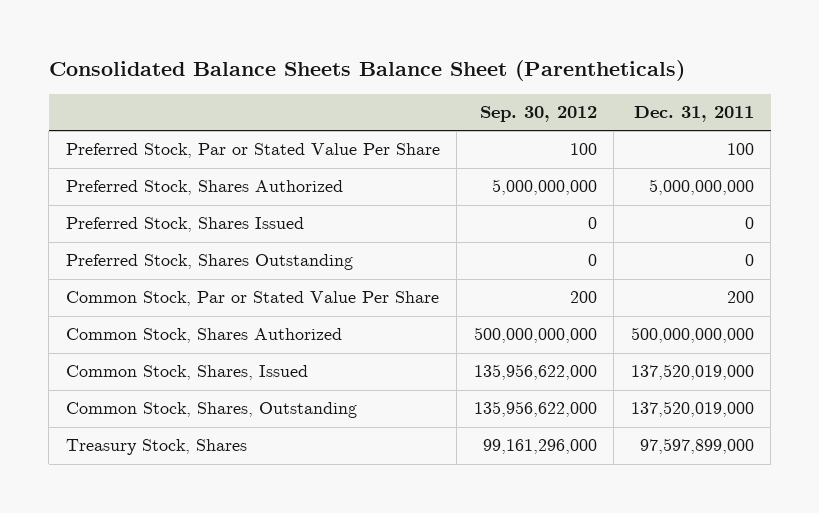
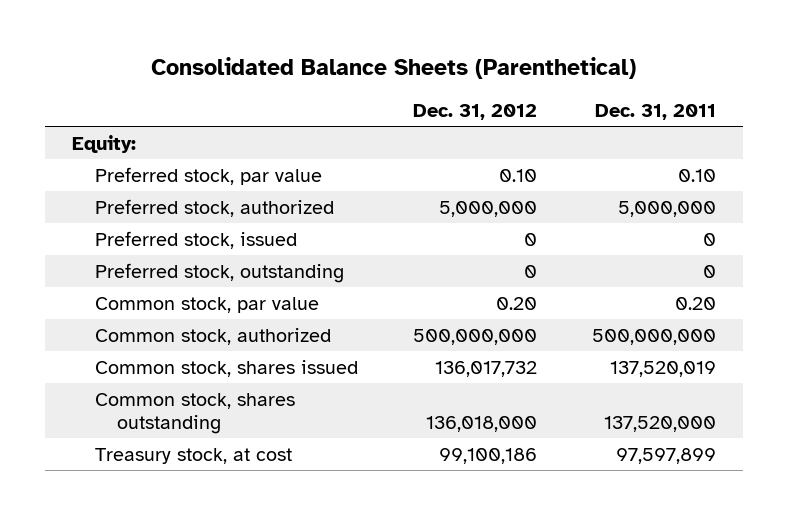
[48,60,685,82] Consolidated Balance Sheets Balance Sheet (Parentheticals) -> [151,57,637,80] Consolidated Balance Sheets (Parenthetical)
[479,106,597,123] Sep. 30, 2012 -> none
none -> [412,104,537,121] Dec. 31, 2012
none -> [72,134,137,153] Equity:
[65,143,440,159] Preferred Stock, Par or Stated Value Per Share -> [94,166,322,185] Preferred stock, par value
[726,143,754,156] 100 -> [677,168,716,182] 0.10
[65,180,343,196] Preferred Stock, Shares Authorized -> [94,198,334,217] Preferred stock, authorized
[648,179,754,196] 5,000,000,000 -> [617,200,716,217] 5,000,000
[65,217,304,233] Preferred Stock, Shares Issued -> [94,230,297,249] Preferred stock, issued
[65,254,353,271] Preferred Stock, Shares Outstanding -> [94,262,344,283] Preferred stock, outstanding
[65,291,439,307] Common Stock, Par or Stated Value Per Share -> [94,296,319,313] Common stock, par value
[726,291,754,304] 200 -> [674,296,716,310] 0.20
[65,328,342,344] Common Stock, Shares Authorized -> [94,327,331,345] Common stock, authorized
[630,327,754,344] 500,000,000,000 -> [591,328,716,345] 500,000,000
[65,365,308,381] Common Stock, Shares, Issued -> [94,359,358,377] Common stock, shares issued
[630,364,754,381] 137,520,019,000 -> [609,360,716,377] 137,520,019
[65,402,357,419] Common Stock, Shares, Outstanding -> [94,392,295,434] Common stock, shares outstanding
[630,401,754,418] 137,520,019,000 -> [603,415,716,432] 137,520,000
[65,439,247,456] Treasury Stock, Shares -> [94,447,292,464] Treasury stock, at cost
[639,438,754,455] 97,597,899,000 -> [615,447,716,464] 97,597,899

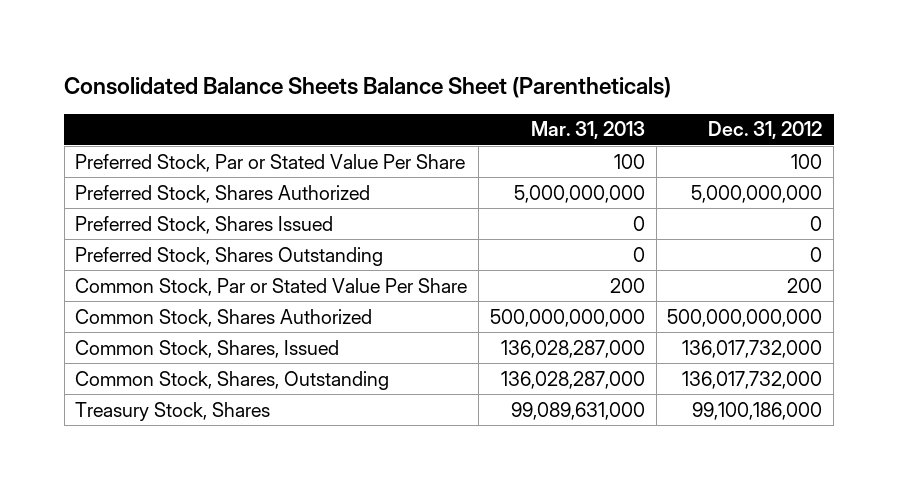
[151,57,637,80] Consolidated Balance Sheets (Parenthetical) -> [64,77,672,99] Consolidated Balance Sheets Balance Sheet (Parentheticals)
[594,104,716,121] Dec. 31, 2011 -> none
none -> [530,121,645,140] Mar. 31, 2013
[72,134,137,153] Equity: -> none
[94,166,322,185] Preferred stock, par value -> [75,153,466,172] Preferred Stock, Par or Stated Value Per Share
[498,168,537,182] 0.10 -> [791,153,823,169] 100
[94,198,334,217] Preferred stock, authorized -> [75,184,371,203] Preferred Stock, Shares Authorized
[438,200,537,217] 5,000,000 -> [691,184,823,203] 5,000,000,000
[94,230,297,249] Preferred stock, issued -> [75,215,334,234] Preferred Stock, Shares Issued
[94,262,344,283] Preferred stock, outstanding -> [75,246,384,266] Preferred Stock, Shares Outstanding
[94,296,319,313] Common stock, par value -> [75,277,468,296] Common Stock, Par or Stated Value Per Share
[495,296,537,310] 0.20 -> [787,277,823,293] 200
[94,327,331,345] Common stock, authorized -> [75,308,373,327] Common Stock, Shares Authorized
[412,328,537,345] 500,000,000 -> [667,308,823,327] 500,000,000,000
[94,359,358,377] Common stock, shares issued -> [75,339,340,358] Common Stock, Shares, Issued
[434,360,537,377] 136,017,732 -> [682,339,823,358] 136,017,732,000
[94,392,295,434] Common stock, shares outstanding -> [75,370,390,390] Common Stock, Shares, Outstanding
[425,415,537,432] 136,018,000 -> [682,370,823,389] 136,017,732,000
[94,447,292,464] Treasury stock, at cost -> [75,401,271,421] Treasury Stock, Shares
[438,447,537,464] 99,100,186 -> [692,401,823,420] 99,100,186,000

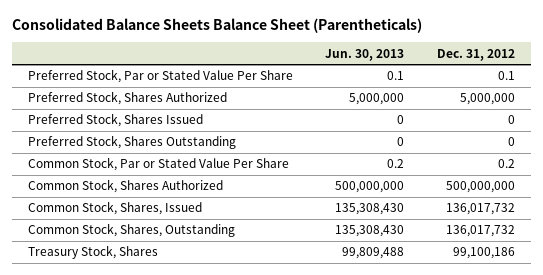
[530,121,645,140] Mar. 31, 2013 -> none
none -> [325,48,405,61] Jun. 30, 2013
[791,153,823,169] 100 -> [497,71,515,81] 0.1
[691,184,823,203] 5,000,000,000 -> [459,93,515,106] 5,000,000
[787,277,823,293] 200 -> [497,159,515,169] 0.2
[667,308,823,327] 500,000,000,000 -> [445,181,515,194] 500,000,000
[682,339,823,358] 136,017,732,000 -> [445,203,515,216] 136,017,732
[682,370,823,389] 136,017,732,000 -> [445,225,515,238] 136,017,732
[692,401,823,420] 99,100,186,000 -> [452,247,515,260] 99,100,186

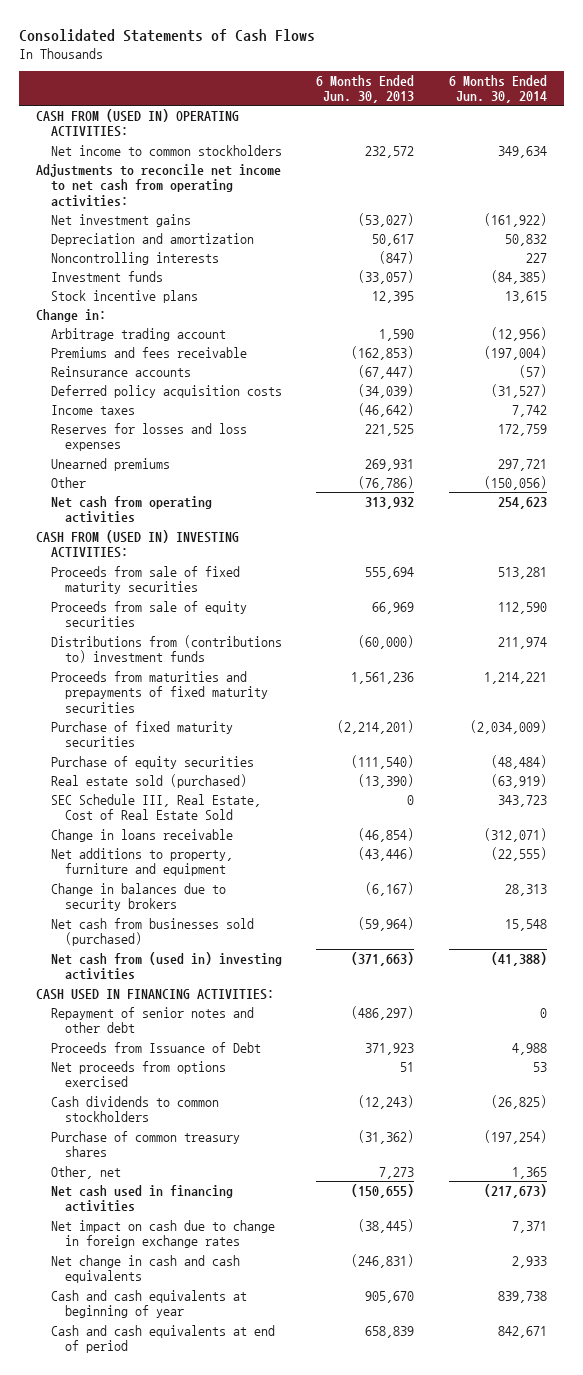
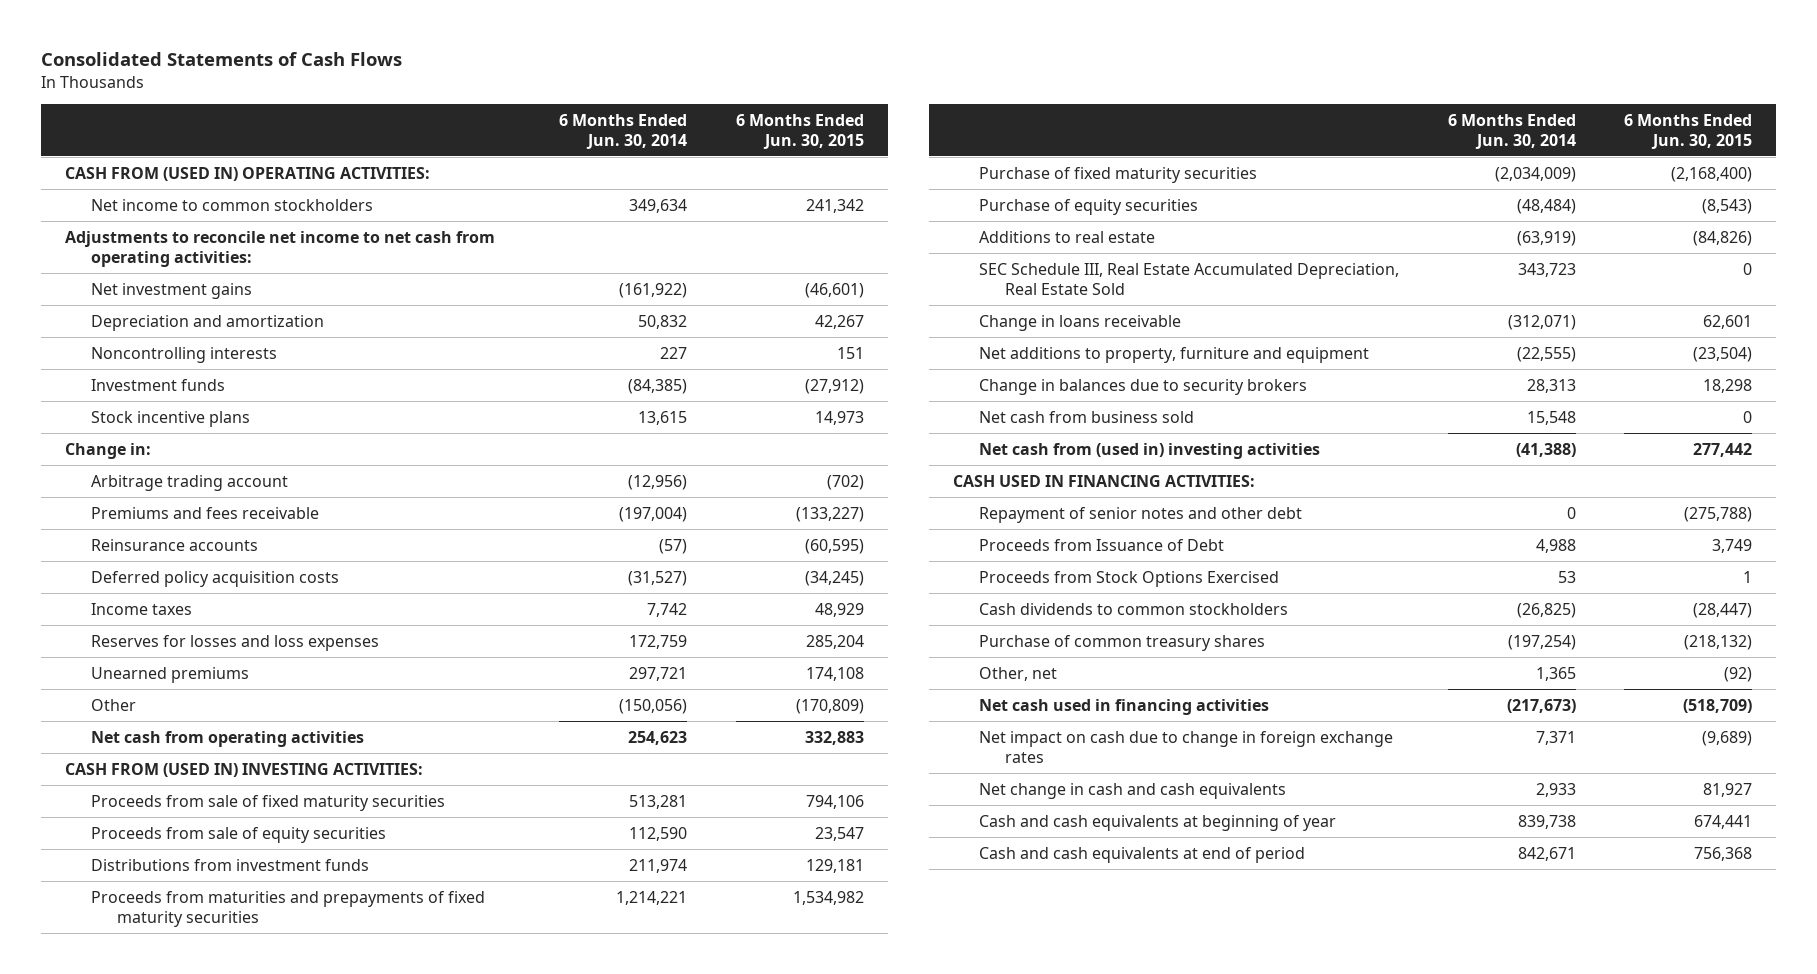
[316,74,415,104] 6 Months Ended Jun. 30, 2013 -> none
none -> [736,113,865,149] 6 Months Ended Jun. 30, 2015
[50,634,282,664] Distributions from (contributions to) investment funds -> [90,858,369,871] Distributions from investment funds
[50,773,247,788] Real estate sold (purchased) -> [979,230,1156,243] Additions to real estate
[50,793,261,821] SEC Schedule III, Real Estate, Cost of Real Estate Sold -> [979,262,1400,295] SEC Schedule III, Real Estate Accumulated Depreciation, Real Estate Sold
[50,917,254,947] Net cash from businesses sold (purchased) -> [979,410,1195,423] Net cash from business sold
[50,1060,226,1088] Net proceeds from options exercised -> [979,570,1280,587] Proceeds from Stock Options Exercised

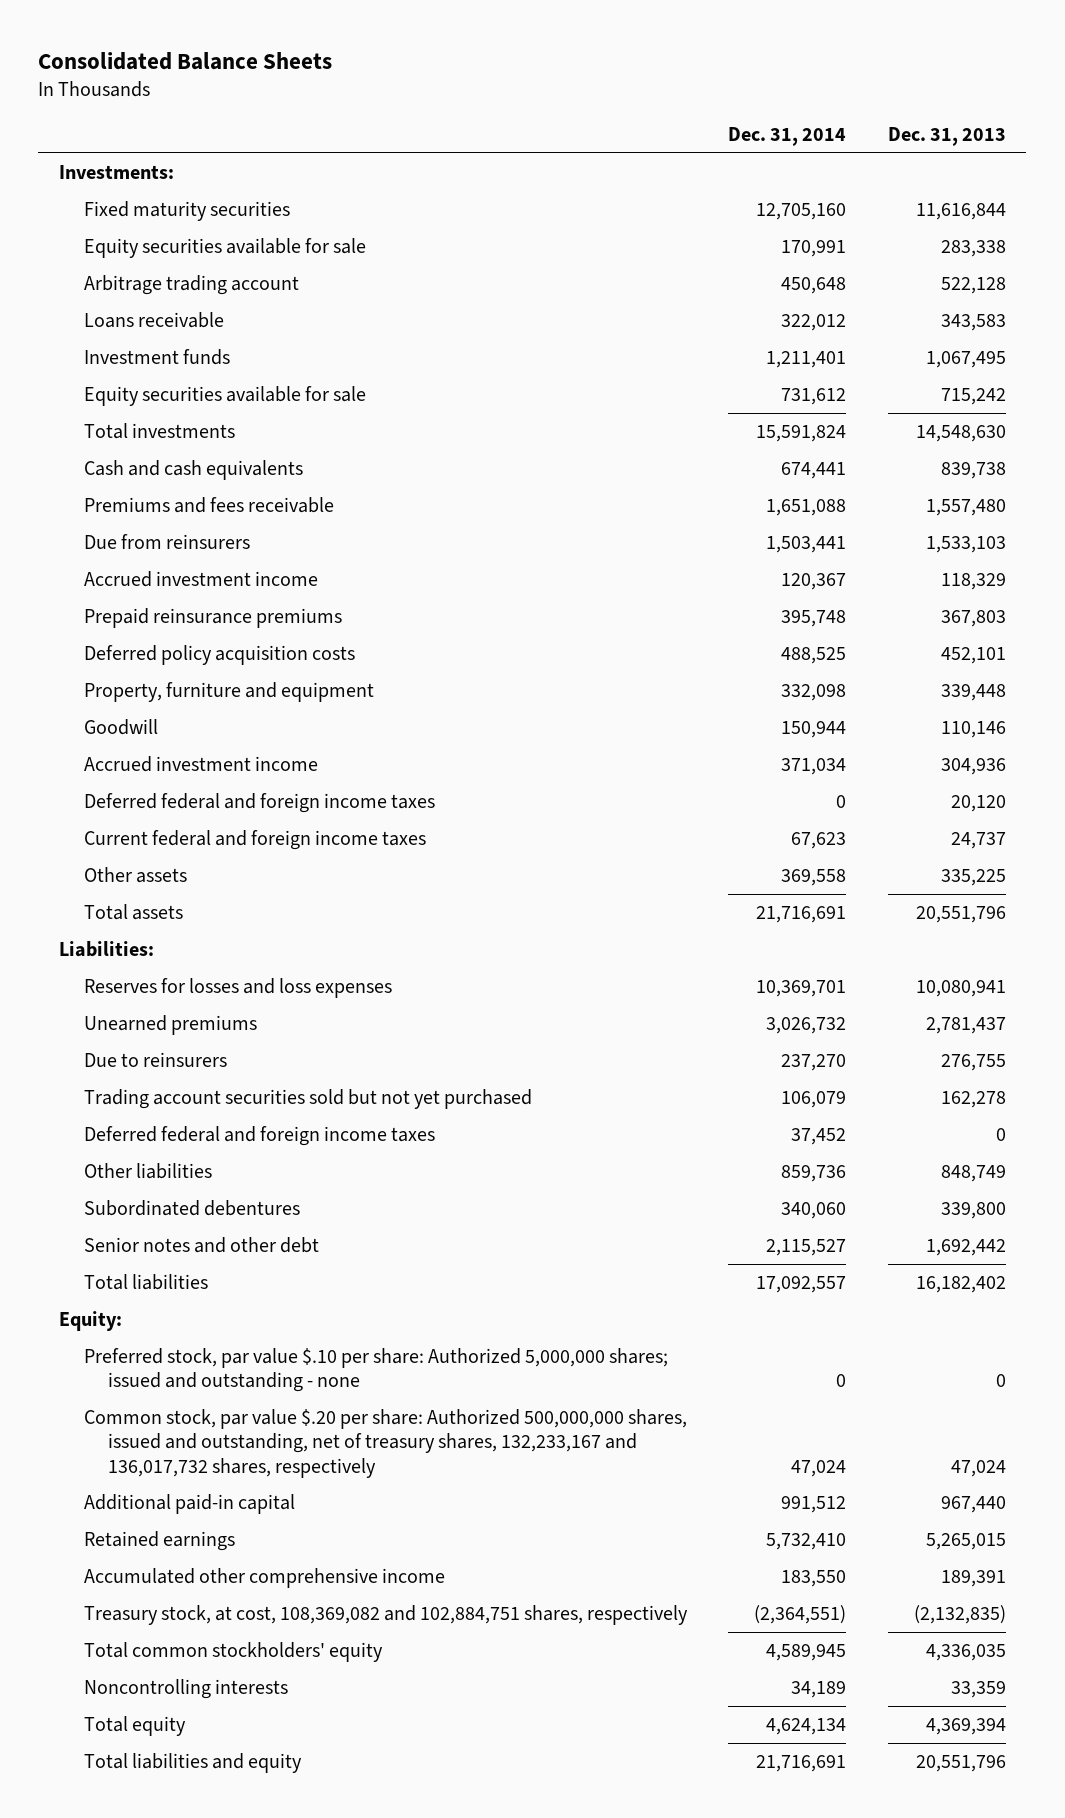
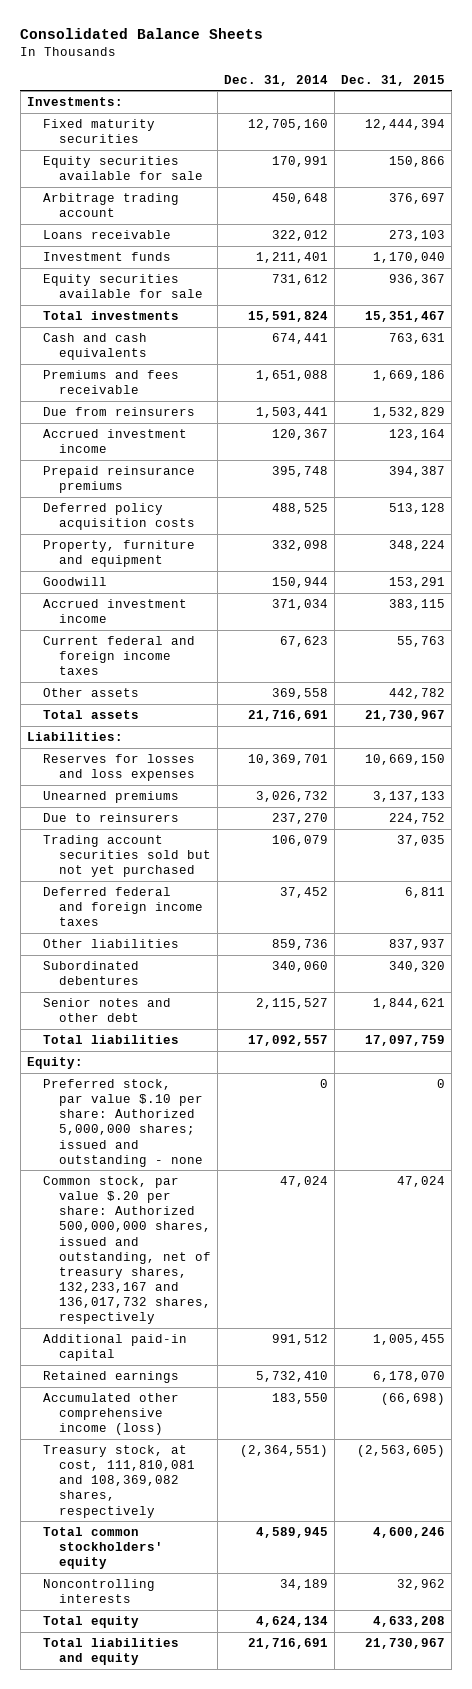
[887,126,1006,146] Dec. 31, 2013 -> none
none -> [341,74,446,86] Dec. 31, 2015
[83,792,435,813] Deferred federal and foreign income taxes -> none
[83,1567,445,1588] Accumulated other comprehensive income -> [42,1393,179,1436] Accumulated other comprehensive income (loss)
[83,1604,688,1625] Treasury stock, at cost, 108,369,082 and 102,884,751 shares, respectively -> [42,1445,195,1518] Treasury stock, at cost, 111,810,081 and 108,369,082 shares, respectively

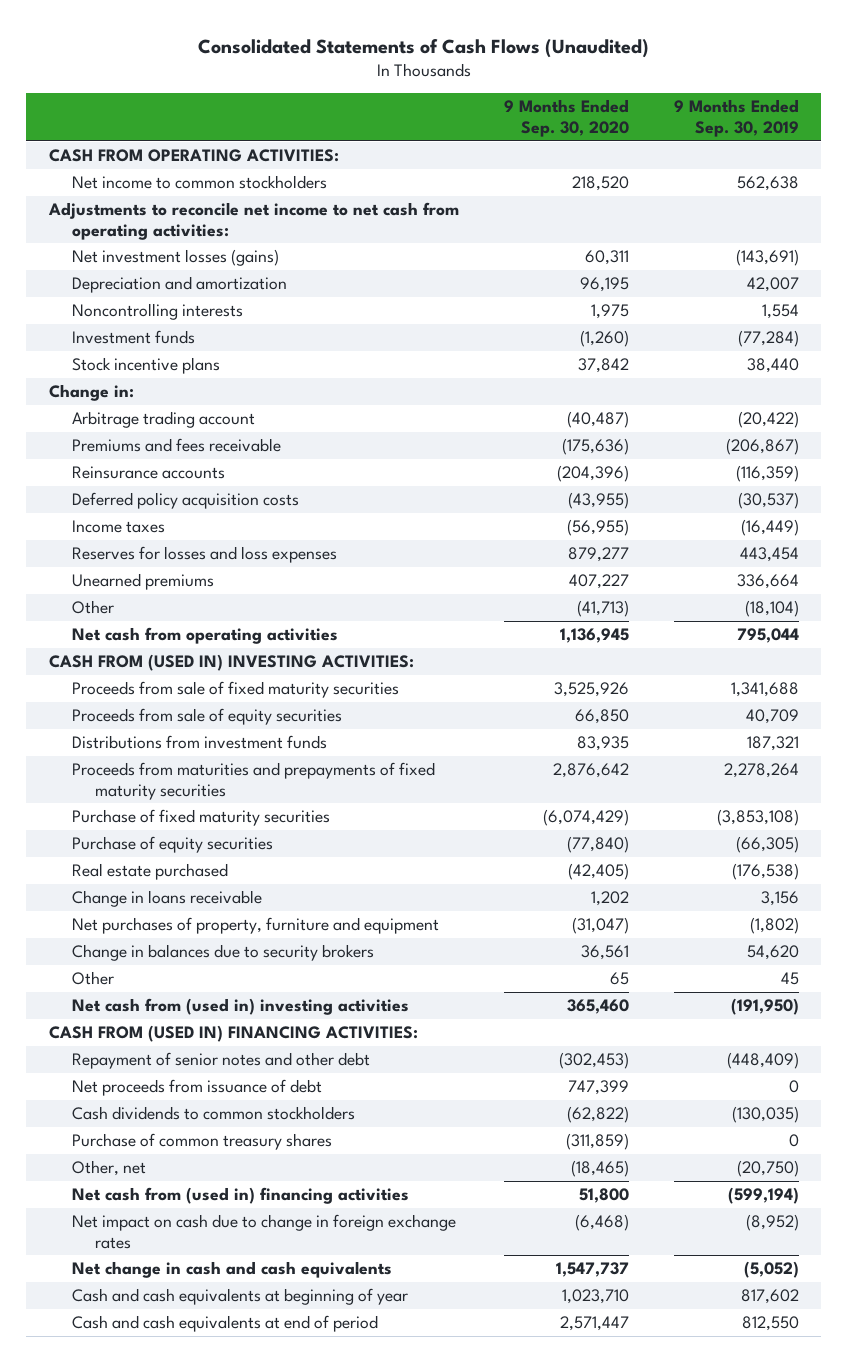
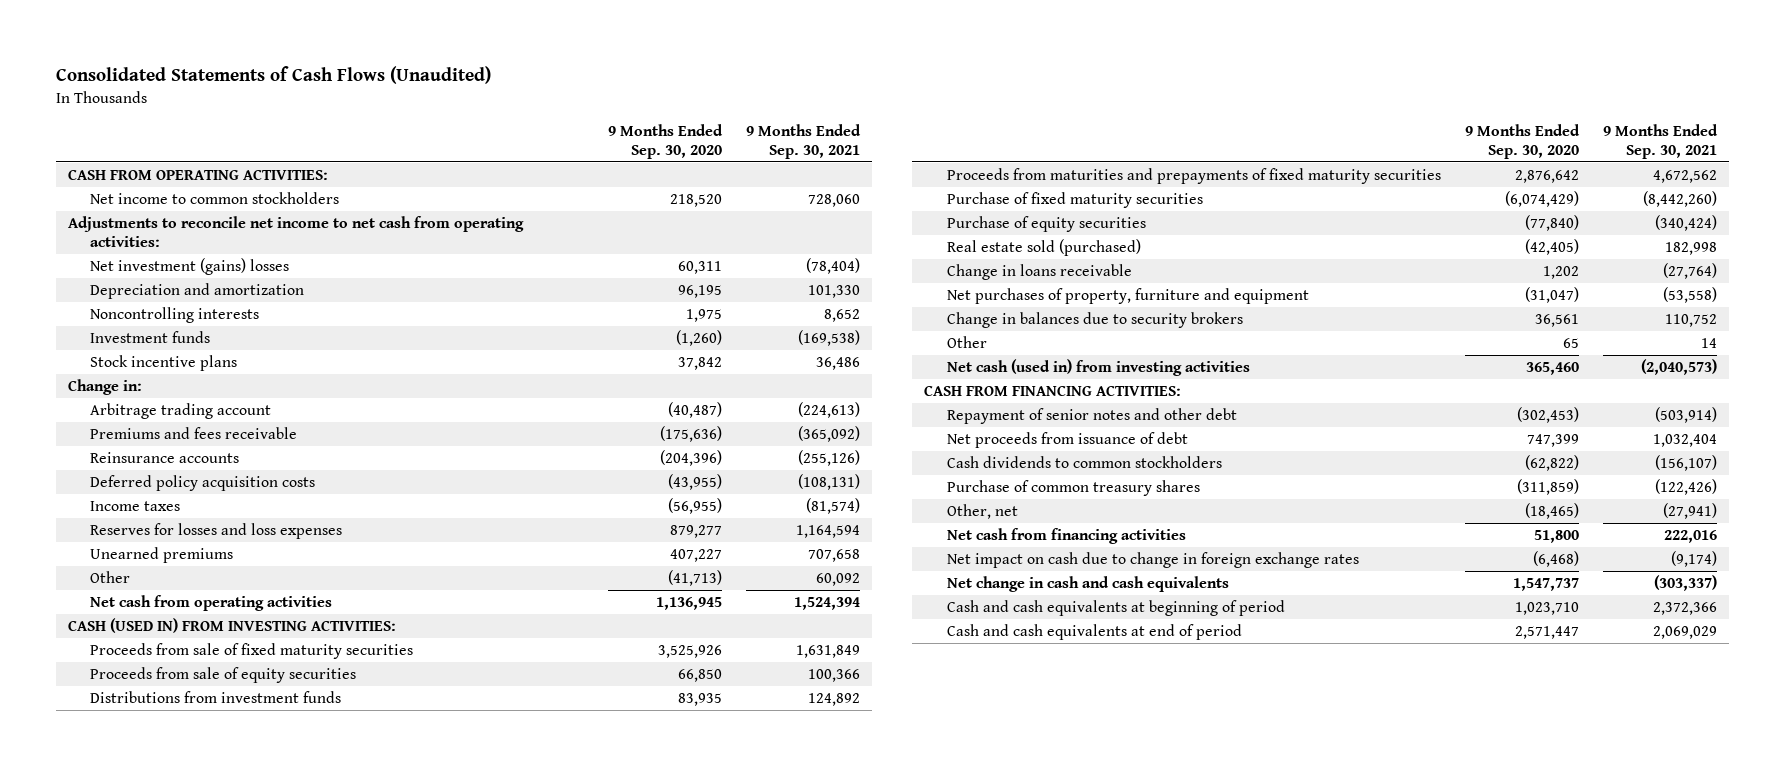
[673,99,799,138] 9 Months Ended Sep. 30, 2019 -> none
none -> [745,123,861,159] 9 Months Ended Sep. 30, 2021
[71,248,279,266] Net investment losses (gains) -> [89,257,289,275] Net investment (gains) losses
[48,653,414,671] CASH FROM (USED IN) INVESTING ACTIVITIES: -> [67,617,396,633] CASH (USED IN) FROM INVESTING ACTIVITIES:
[71,862,228,880] Real estate purchased -> [946,238,1141,256] Real estate sold (purchased)
[71,997,409,1015] Net cash from (used in) investing activities -> [946,358,1250,376] Net cash (used in) from investing activities
[48,1024,418,1042] CASH FROM (USED IN) FINANCING ACTIVITIES: -> [924,384,1182,396] CASH FROM FINANCING ACTIVITIES:
[71,1186,409,1204] Net cash from (used in) financing activities -> [946,527,1186,544] Net cash from financing activities
[71,1287,408,1305] Cash and cash equivalents at beginning of year -> [946,599,1285,616] Cash and cash equivalents at beginning of period

